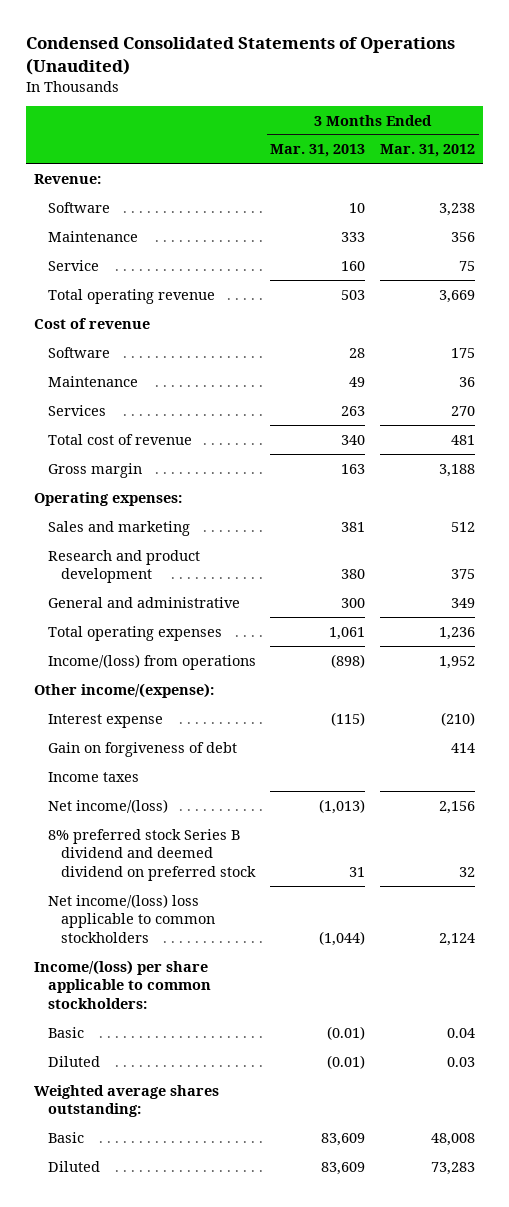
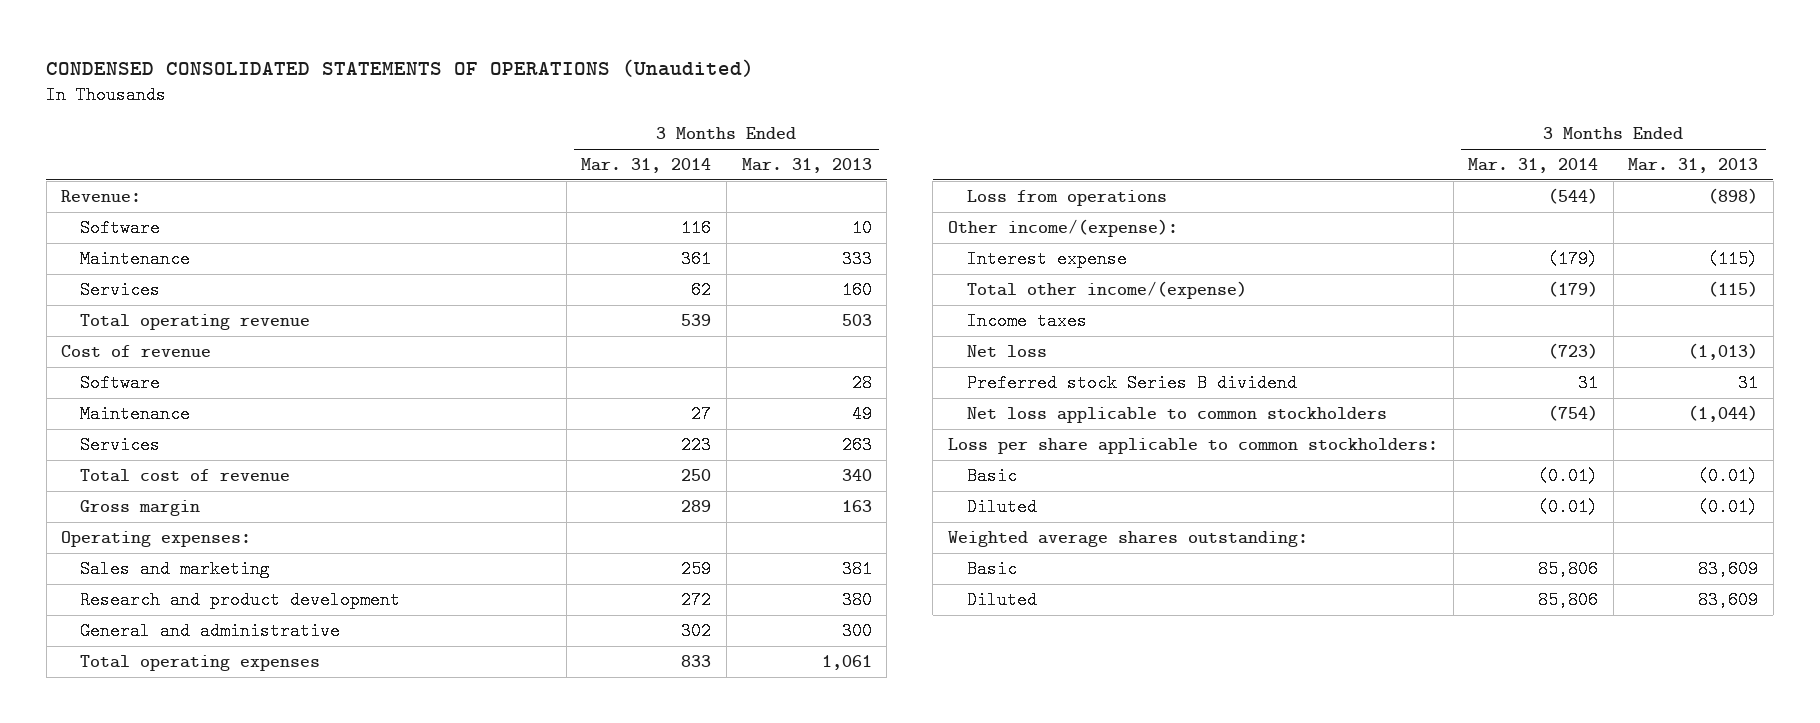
[26,37,456,75] Condensed Consolidated Statements of Operations (Unaudited) -> [46,58,755,77] CONDENSED CONSOLIDATED STATEMENTS OF OPERATIONS (Unaudited)
[380,144,476,158] Mar. 31, 2012 -> none
none -> [581,158,712,174] Mar. 31, 2014
[47,259,99,271] Service -> [79,281,160,300] Services
[47,653,256,670] Income/(loss) from operations -> [966,190,1167,207] Loss from operations
[47,741,237,757] Gain on forgiveness of debt -> none
none -> [966,281,1247,300] Total other income/(expense)
[47,798,168,813] Net income/(loss) -> [966,345,1047,358] Net loss
[47,828,257,882] 8% preferred stock Series B dividend and deemed dividend on preferred stock -> [966,374,1297,393] Preferred stock Series B dividend
[47,893,216,944] Net income/(loss) loss applicable to common stockholders -> [966,407,1387,424] Net loss applicable to common stockholders
[33,959,211,1010] Income/(loss) per share applicable to common stockholders: -> [947,438,1438,455] Loss per share applicable to common stockholders:

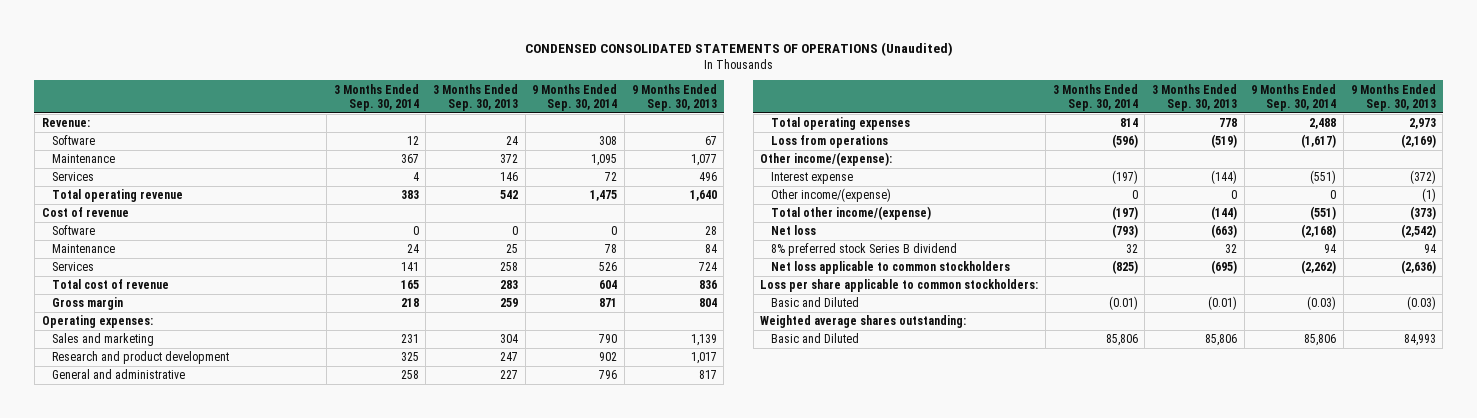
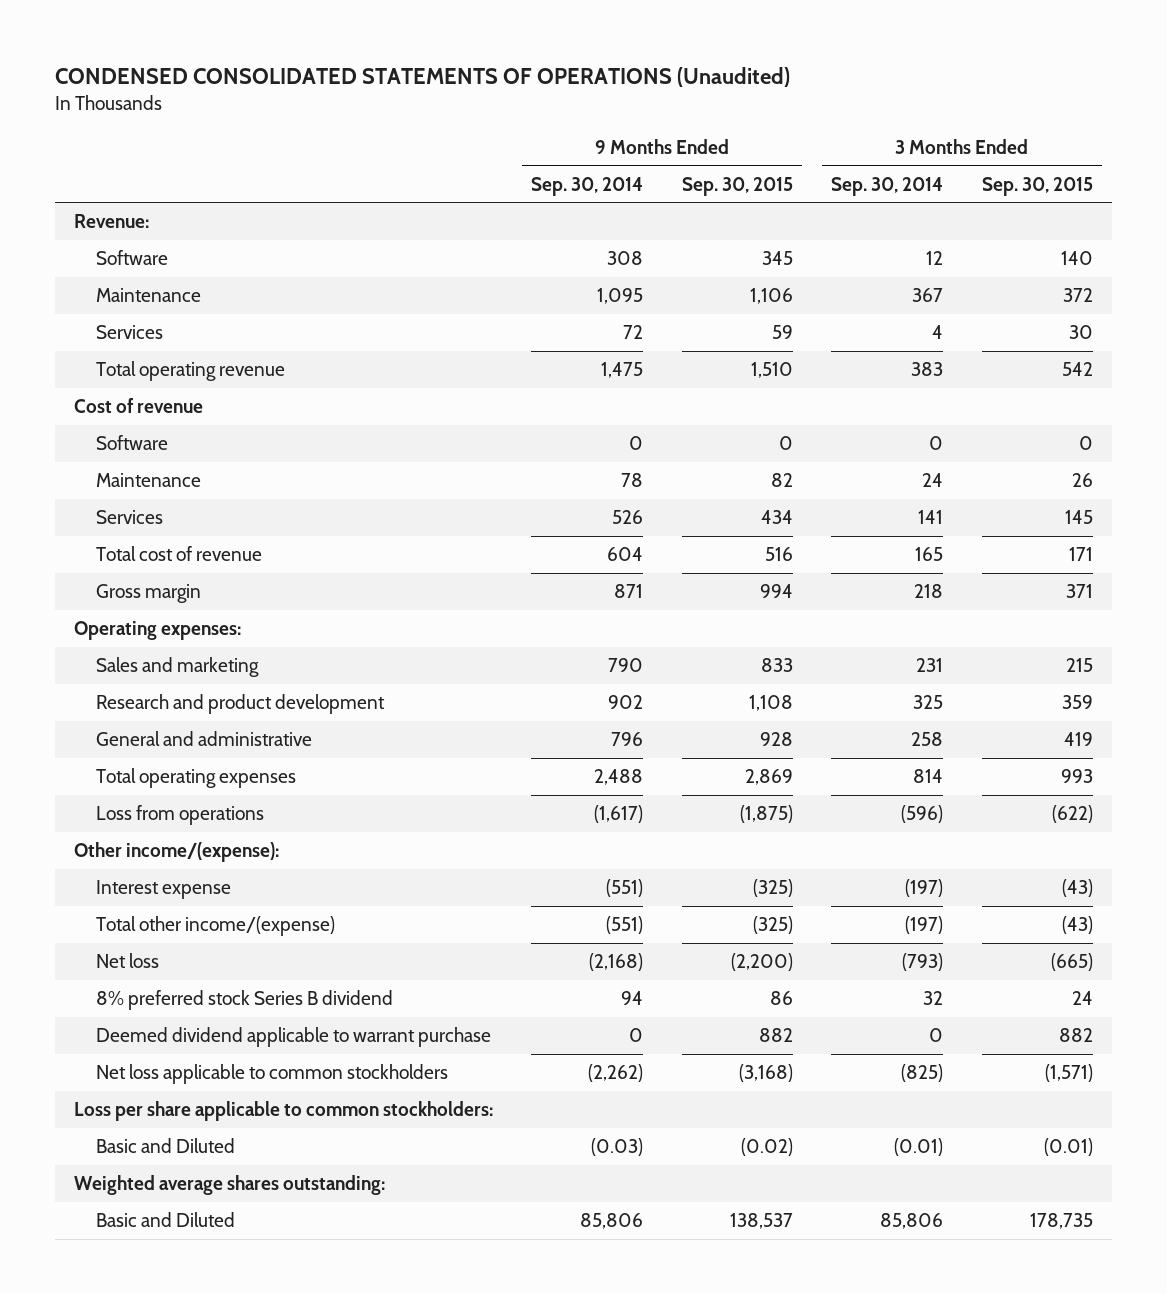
[433,83,519,111] 3 Months Ended Sep. 30, 2013 -> none
[631,83,717,111] 9 Months Ended Sep. 30, 2013 -> none
none -> [681,176,793,196] Sep. 30, 2015
none -> [981,176,1093,196] Sep. 30, 2015
[770,188,891,203] Other income/(expense) -> none
none -> [96,1027,492,1048] Deemed dividend applicable to warrant purchase

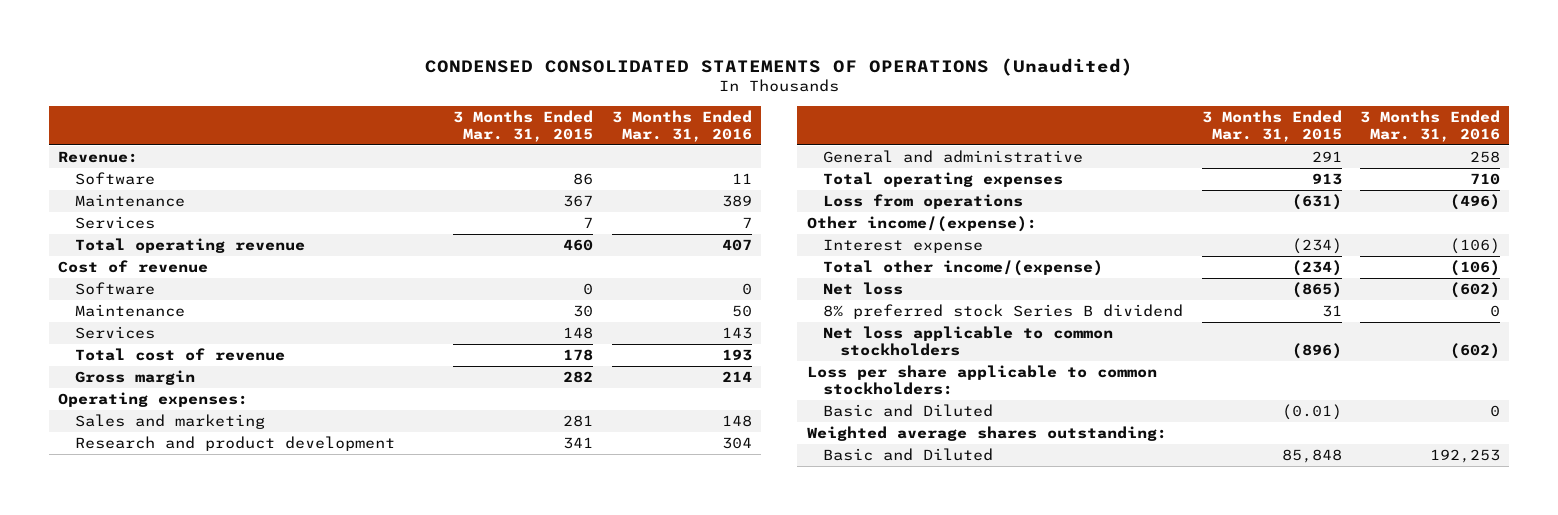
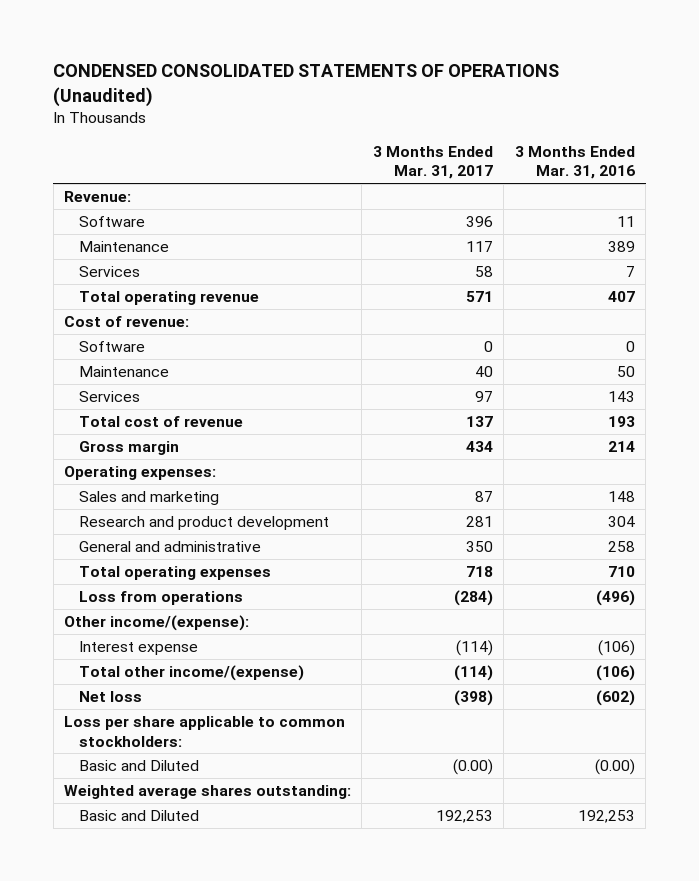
[453,109,594,142] 3 Months Ended Mar. 31, 2015 -> none
none -> [372,145,493,180] 3 Months Ended Mar. 31, 2017
[58,260,209,274] Cost of revenue -> [63,316,189,328] Cost of revenue:
[823,304,1184,320] 8% preferred stock Series B dividend -> none
[823,326,1114,356] Net loss applicable to common stockholders -> none
[1490,405,1501,418] 0 -> [594,759,635,776] (0.00)

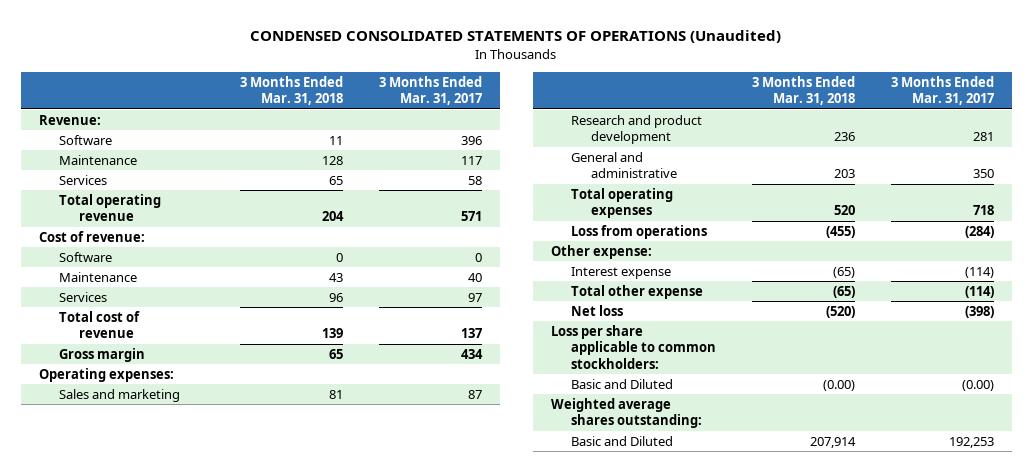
[514,145,635,180] 3 Months Ended Mar. 31, 2016 -> none
none -> [239,75,343,106] 3 Months Ended Mar. 31, 2018
[63,615,249,632] Other income/(expense): -> [550,244,652,259] Other expense:
[79,665,305,682] Total other income/(expense) -> [570,284,703,299] Total other expense

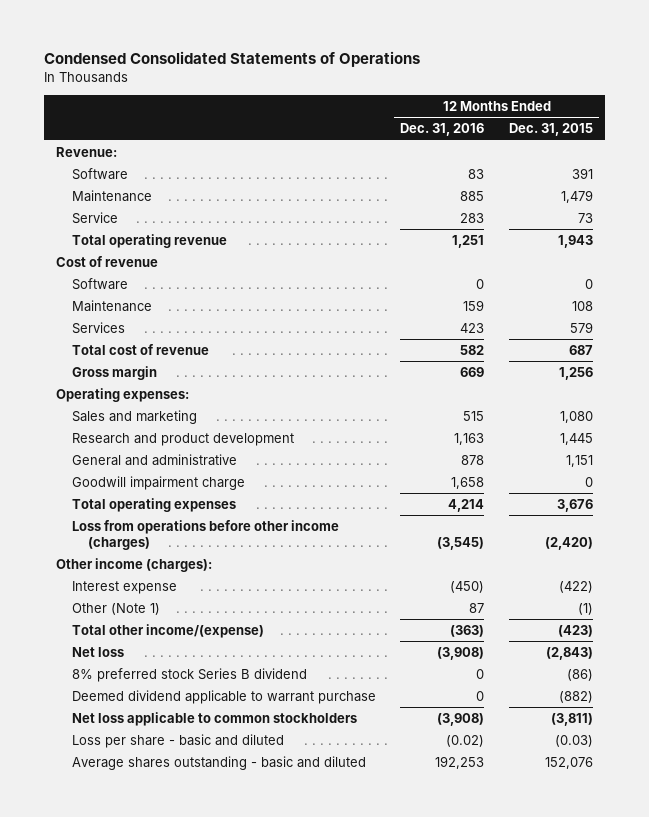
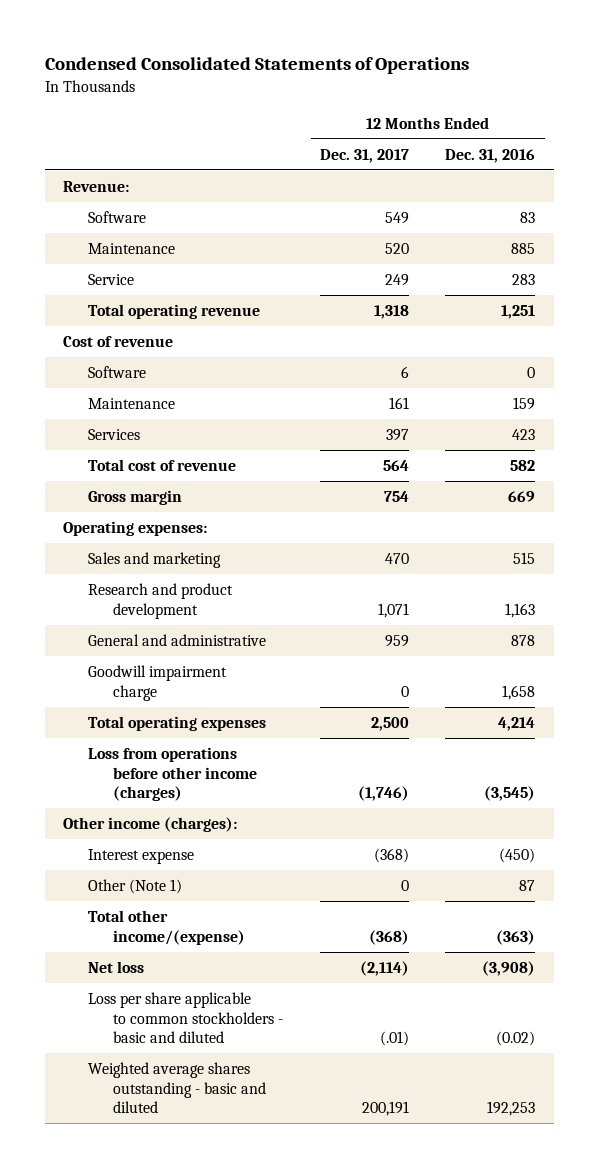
[508,123,593,137] Dec. 31, 2015 -> none
none -> [319,148,409,163] Dec. 31, 2017
[72,667,308,682] 8% preferred stock Series B dividend -> none
[72,689,377,704] Deemed dividend applicable to warrant purchase -> none
[72,711,358,726] Net loss applicable to common stockholders -> none
[72,733,285,748] Loss per share - basic and diluted -> [88,991,284,1044] Loss per share applicable to common stockholders - basic and diluted
[72,755,367,770] Average shares outstanding - basic and diluted -> [88,1061,267,1114] Weighted average shares outstanding - basic and diluted

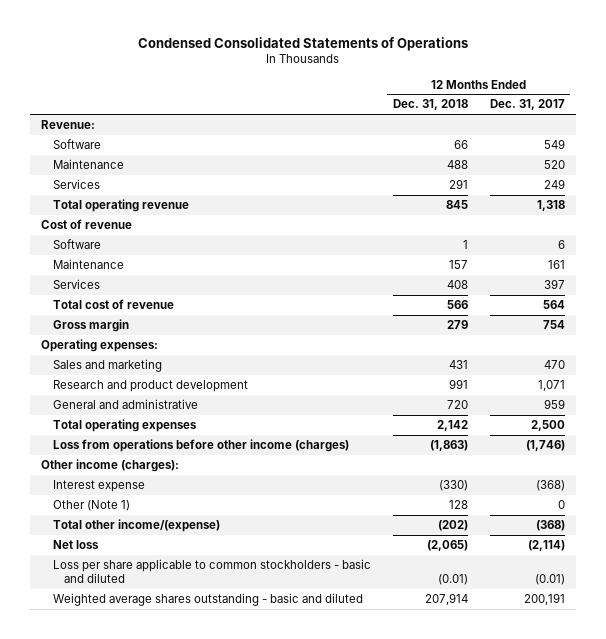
[445,148,536,163] Dec. 31, 2016 -> none
none -> [392,99,468,111] Dec. 31, 2018
[88,273,135,285] Service -> [52,179,100,190] Services
[88,664,228,701] Goodwill impairment charge -> none
[379,1031,409,1047] (.01) -> [534,573,565,585] (0.01)

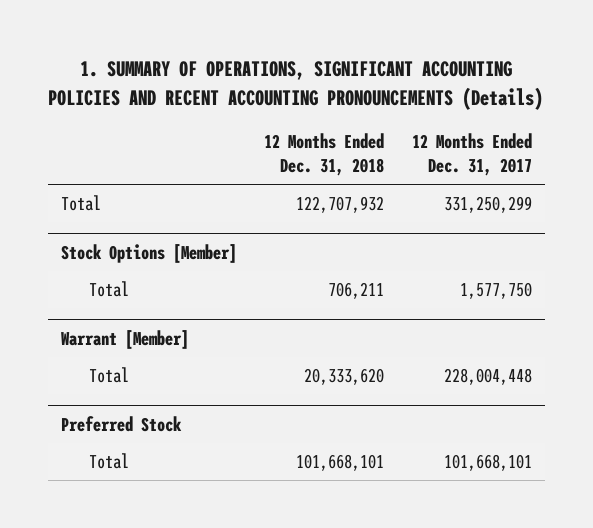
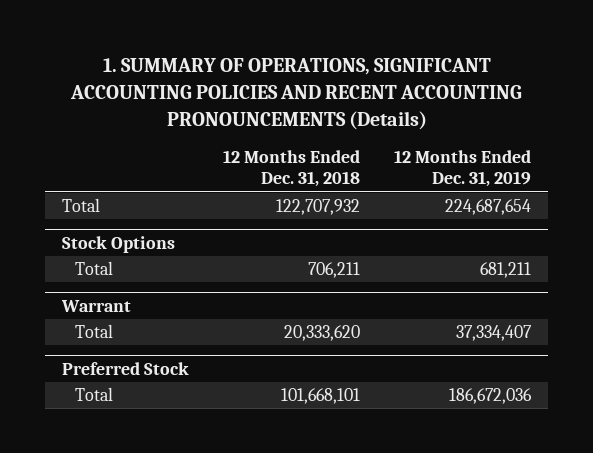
[411,133,532,177] 12 Months Ended Dec. 31, 2017 -> none
none -> [394,149,532,188] 12 Months Ended Dec. 31, 2019
[61,243,238,263] Stock Options [Member] -> [62,235,176,253] Stock Options
[61,329,190,349] Warrant [Member] -> [61,299,132,312] Warrant

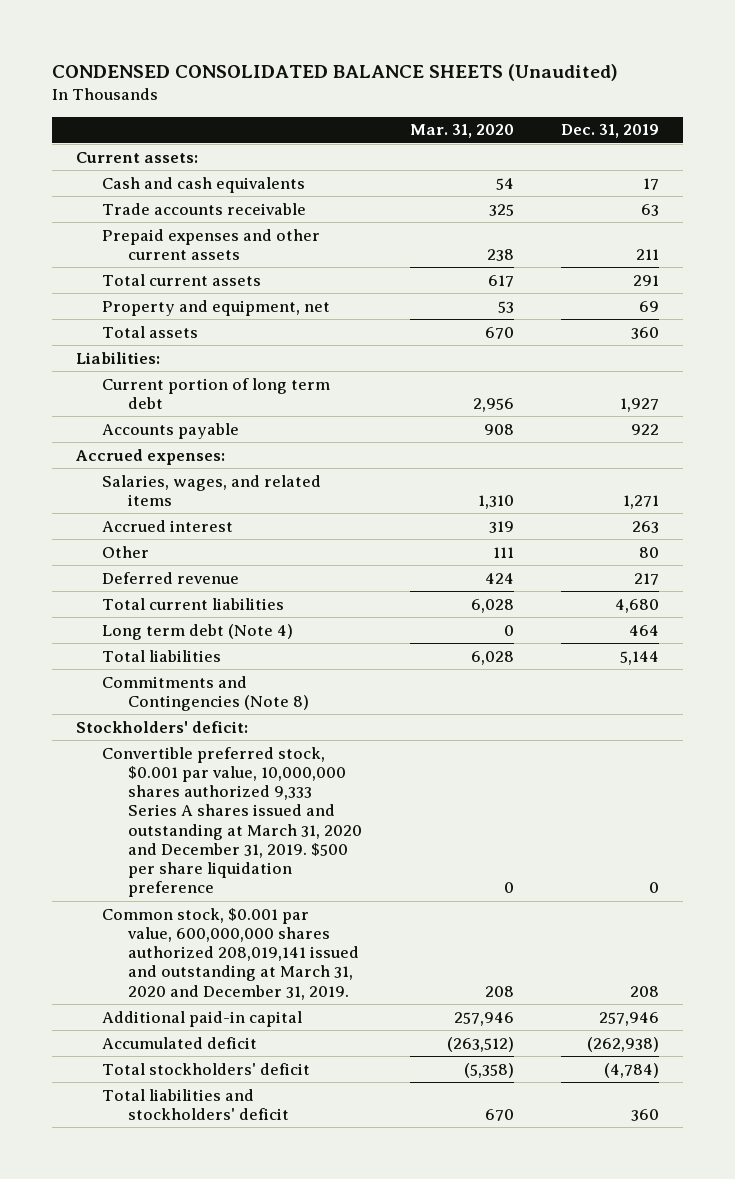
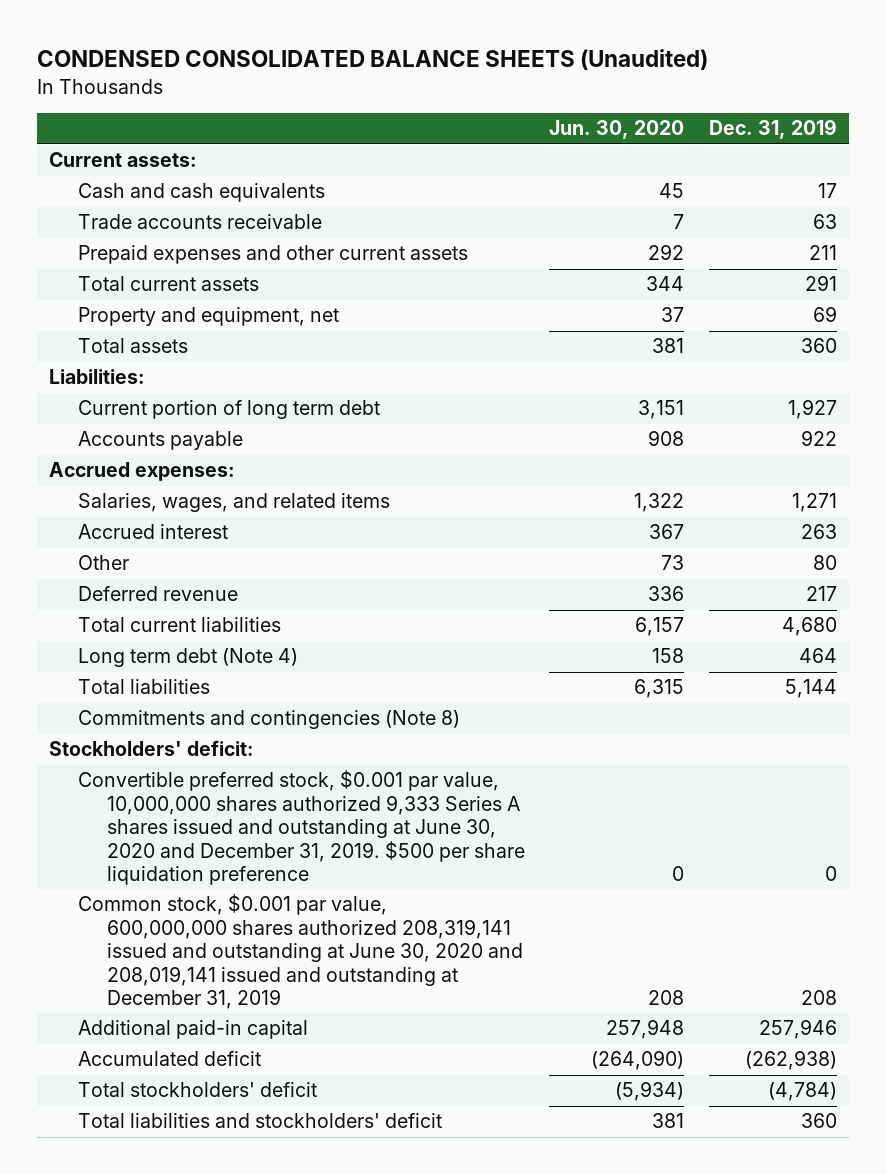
[409,124,514,139] Mar. 31, 2020 -> none
none -> [549,120,685,140] Jun. 30, 2020
[101,675,310,711] Commitments and Contingencies (Note 8) -> [78,710,461,730] Commitments and contingencies (Note 8)
[101,746,363,898] Convertible preferred stock, $0.001 par value, 10,000,000 shares authorized 9,333 Series A shares issued and outstanding at March 31, 2020 and December 31, 2019. $500 per share liquidation preference -> [78,770,525,886] Convertible preferred stock, $0.001 par value, 10,000,000 shares authorized 9,333 Series A shares issued and outstanding at June 30, 2020 and December 31, 2019. $500 per share liquidation preference
[101,907,360,1000] Common stock, $0.001 par value, 600,000,000 shares authorized 208,019,141 issued and outstanding at March 31, 2020 and December 31, 2019. -> [78,894,523,1010] Common stock, $0.001 par value, 600,000,000 shares authorized 208,319,141 issued and outstanding at June 30, 2020 and 208,019,141 issued and outstanding at December 31, 2019

